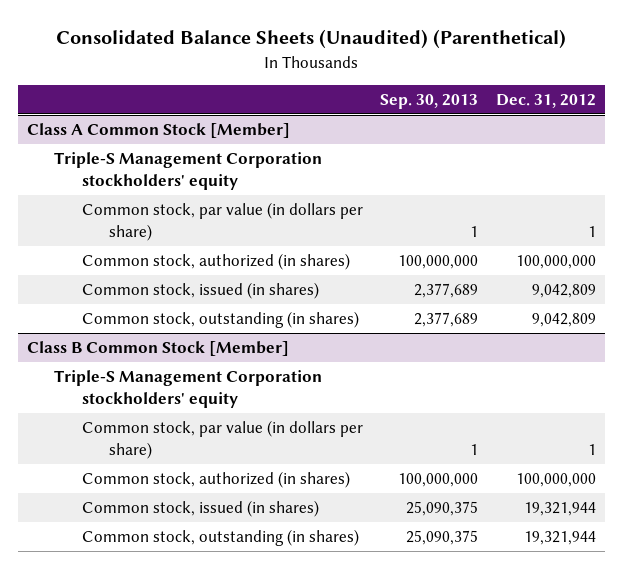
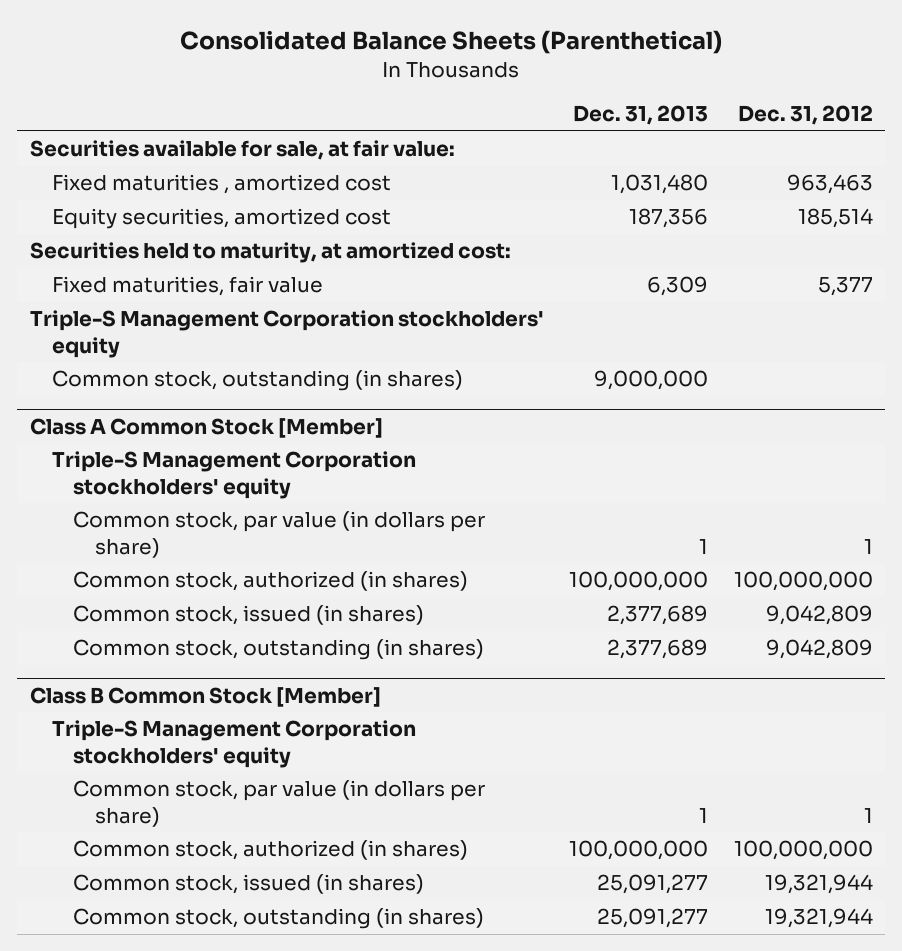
[56,29,567,50] Consolidated Balance Sheets (Unaudited) (Parenthetical) -> [180,29,723,54] Consolidated Balance Sheets (Parenthetical)
[380,93,479,109] Sep. 30, 2013 -> none
none -> [573,105,709,126] Dec. 31, 2013
none -> [29,140,455,161] Securities available for sale, at fair value:
none -> [51,174,391,195] Fixed maturities , amortized cost
none -> [51,208,391,230] Equity securities, amortized cost
none -> [29,242,511,264] Securities held to maturity, at amortized cost:
none -> [51,276,323,297] Fixed maturities, fair value
none -> [29,310,544,358] Triple-S Management Corporation stockholders' equity
none -> [51,370,463,392] Common stock, outstanding (in shares)

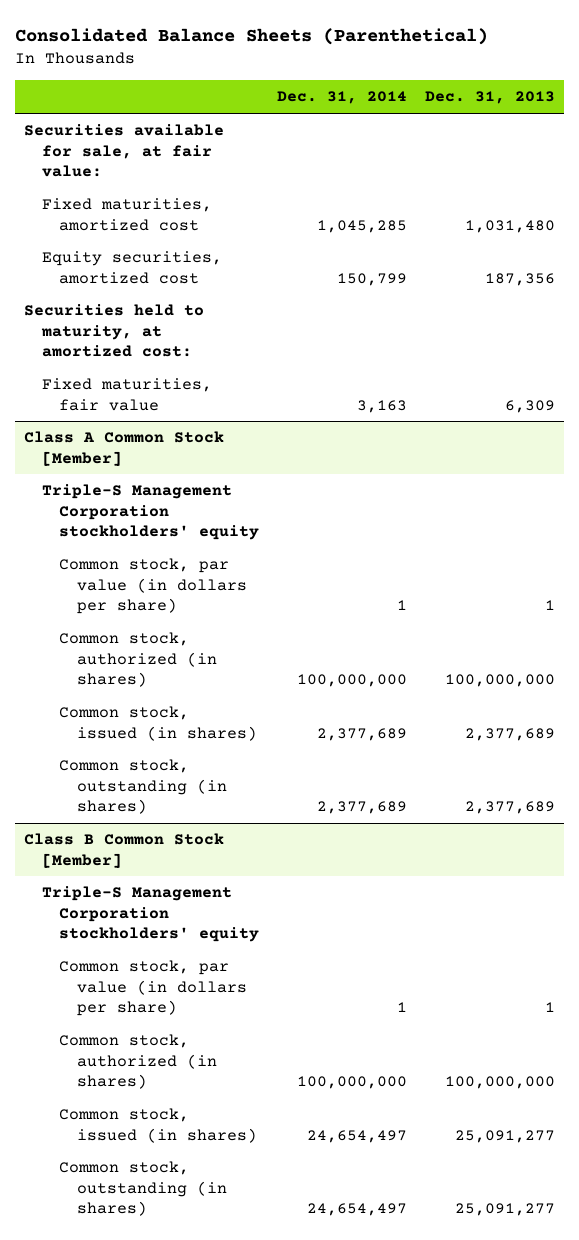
[737,105,873,126] Dec. 31, 2012 -> none
none -> [277,91,408,105] Dec. 31, 2014
[51,174,391,195] Fixed maturities , amortized cost -> [41,198,212,231] Fixed maturities, amortized cost
[29,310,544,358] Triple-S Management Corporation stockholders' equity -> none
[51,370,463,392] Common stock, outstanding (in shares) -> none

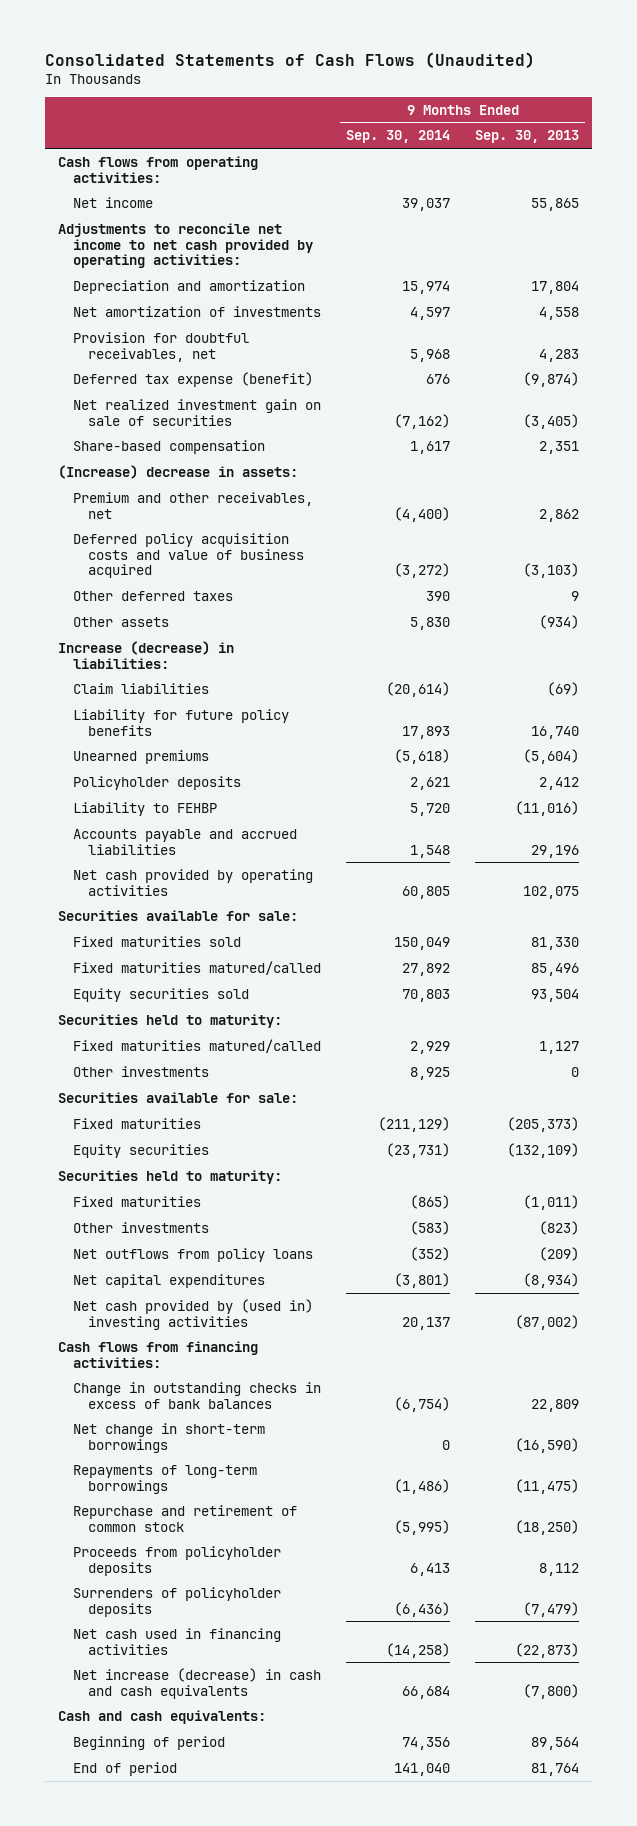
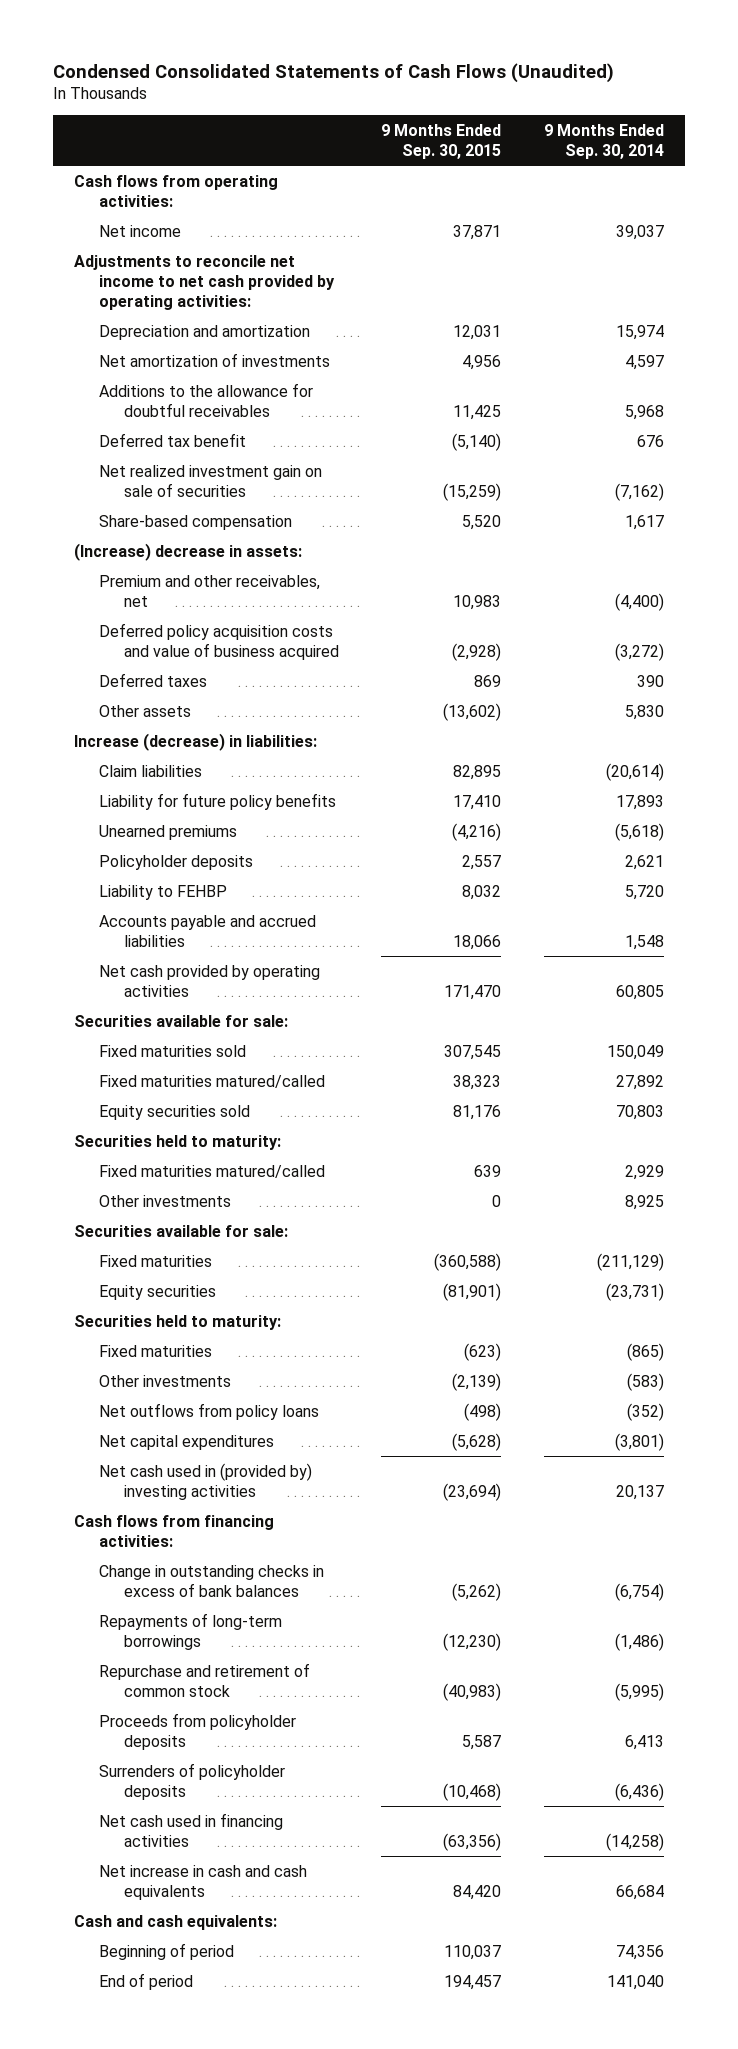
[45,51,536,68] Consolidated Statements of Cash Flows (Unaudited) -> [52,62,614,83] Condensed Consolidated Statements of Cash Flows (Unaudited)
[475,130,580,144] Sep. 30, 2013 -> none
none -> [381,123,502,159] 9 Months Ended Sep. 30, 2015
[73,331,250,362] Provision for doubtful receivables, net -> [99,382,314,417] Additions to the allowance for doubtful receivables
[73,371,314,387] Deferred tax expense (benefit) -> [99,432,247,447] Deferred tax benefit
[73,590,234,601] Other deferred taxes -> [99,672,208,687] Deferred taxes
[73,1298,314,1330] Net cash provided by (used in) investing activities -> [99,1462,313,1500] Net cash used in (provided by) investing activities
[73,1422,266,1453] Net change in short-term borrowings -> none
[73,1667,322,1699] Net increase (decrease) in cash and cash equivalents -> [99,1864,308,1900] Net increase in cash and cash equivalents

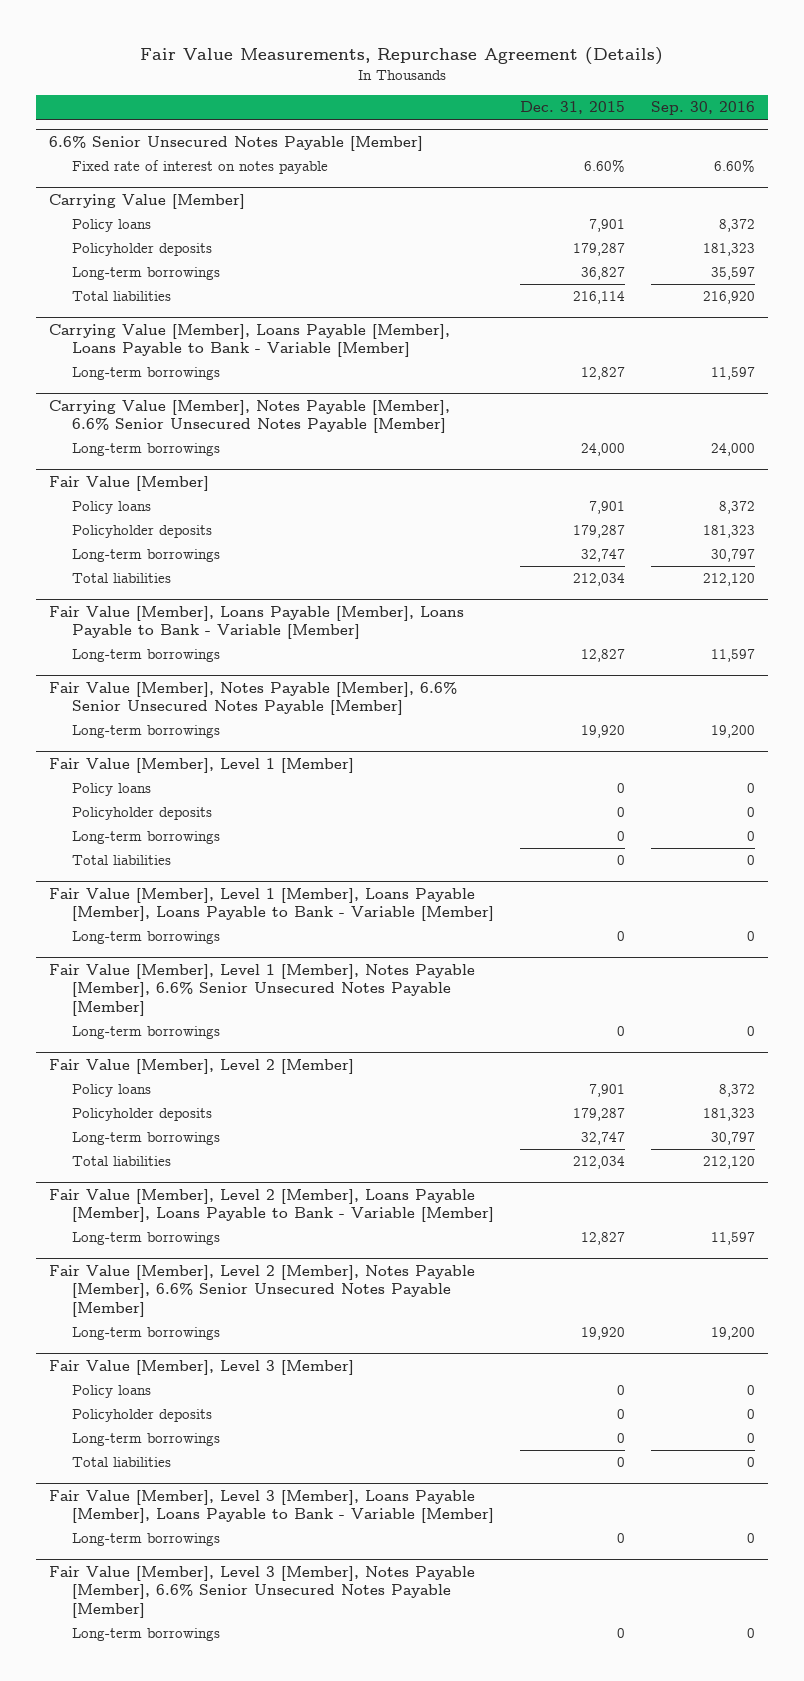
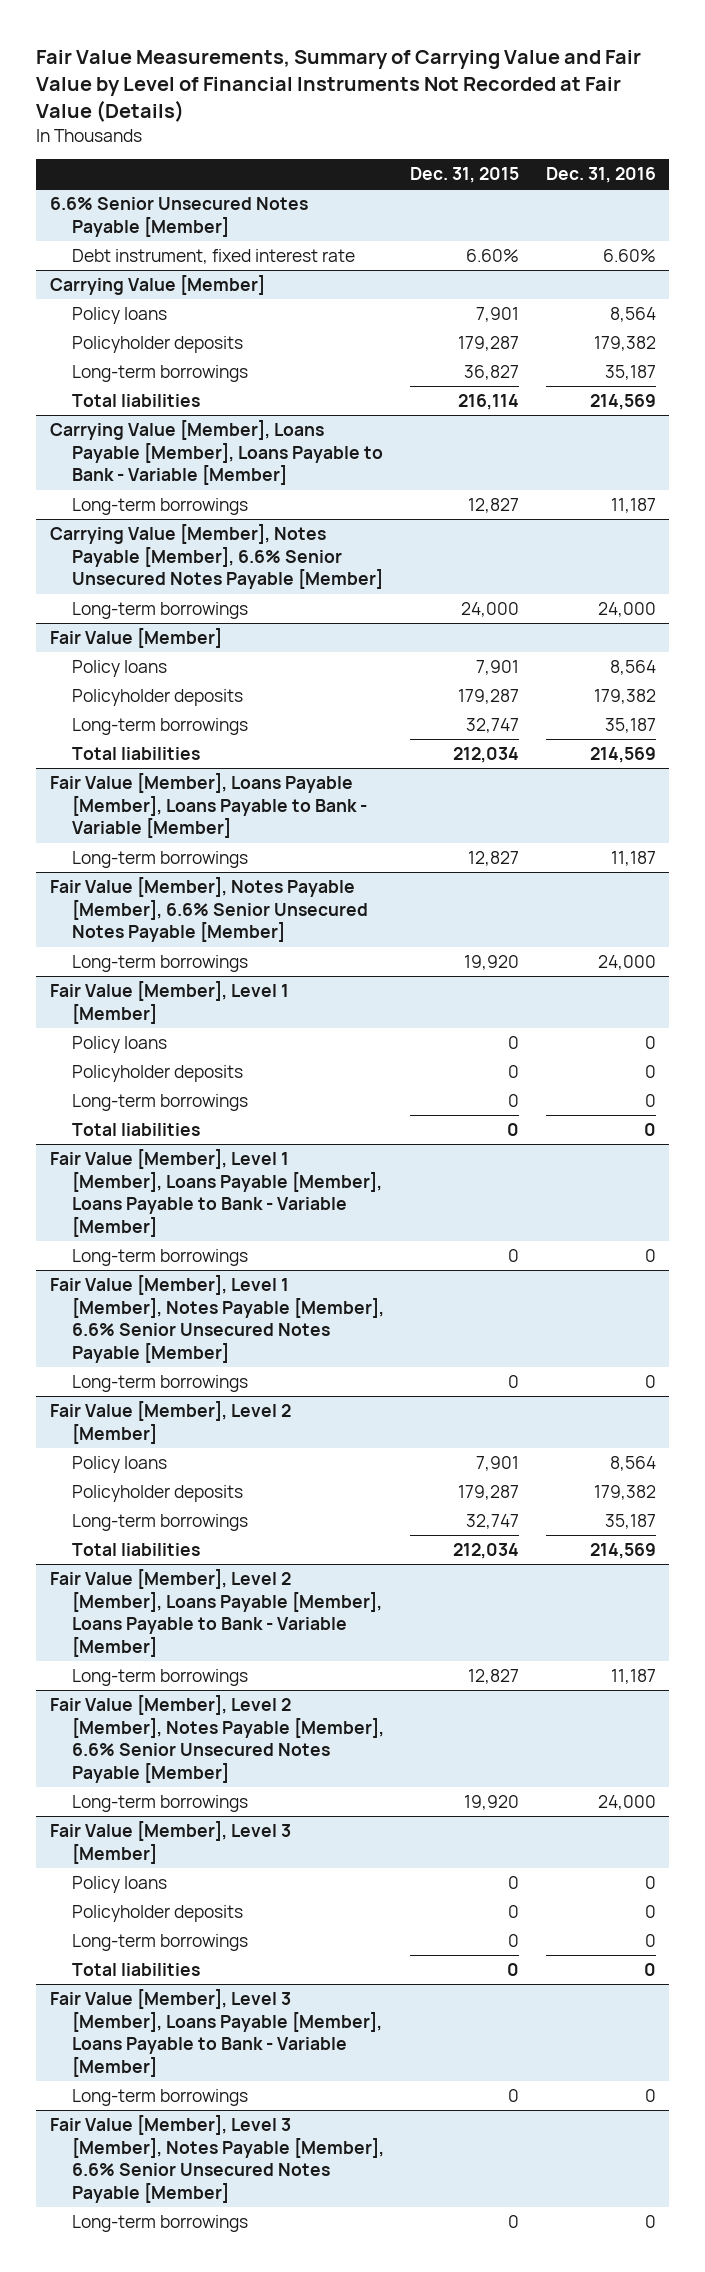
[139,46,663,65] Fair Value Measurements, Repurchase Agreement (Details) -> [36,49,642,123] Fair Value Measurements, Summary of Carrying Value and Fair Value by Level of Financial Instruments Not Recorded at Fair Value (Details)
[650,101,755,116] Sep. 30, 2016 -> none
none -> [545,167,656,184] Dec. 31, 2016
[72,160,329,175] Fixed rate of interest on notes payable -> [71,248,355,264] Debt instrument, fixed interest rate

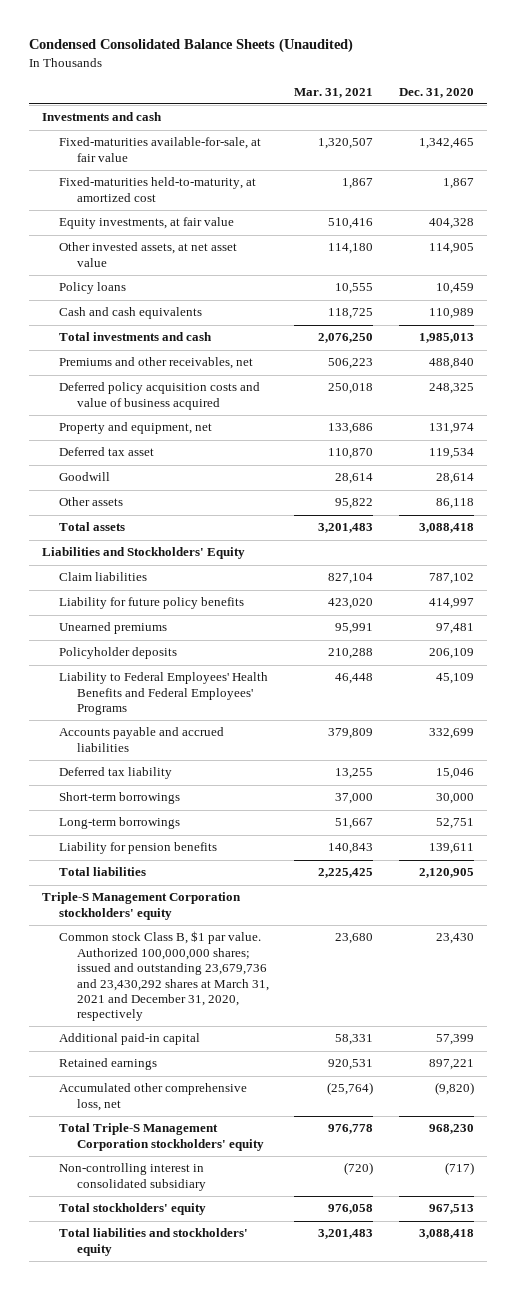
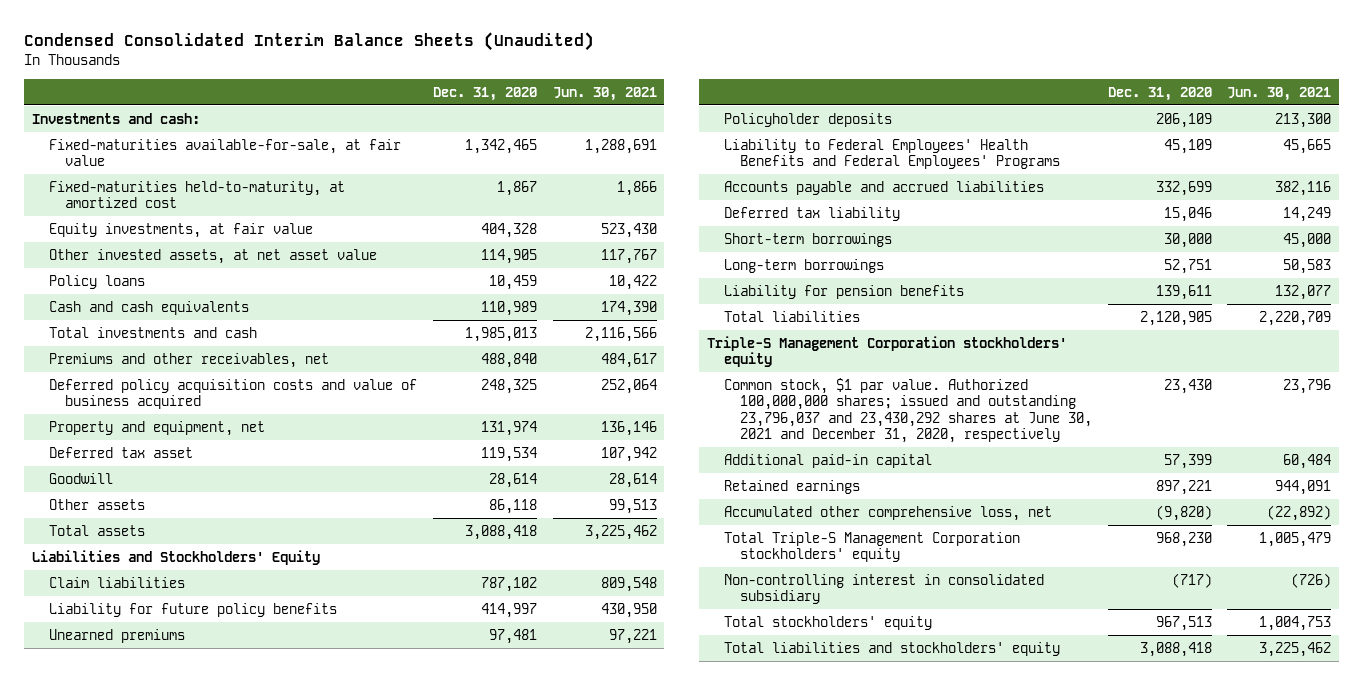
[29,38,354,54] Condensed Consolidated Balance Sheets (Unaudited) -> [24,32,595,52] Condensed Consolidated Interim Balance Sheets (Unaudited)
[294,87,374,98] Mar. 31, 2021 -> none
none -> [552,86,657,101] Jun. 30, 2021
[42,112,163,122] Investments and cash -> [32,112,201,124] Investments and cash:
[59,931,269,1022] Common stock Class B, $1 par value. Authorized 100,000,000 shares; issued and outstanding 23,679,736 and 23,430,292 shares at March 31, 2021 and December 31, 2020, respectively -> [723,377,1093,444] Common stock, $1 par value. Authorized 100,000,000 shares; issued and outstanding 23,796,037 and 23,430,292 shares at June 30, 2021 and December 31, 2020, respectively

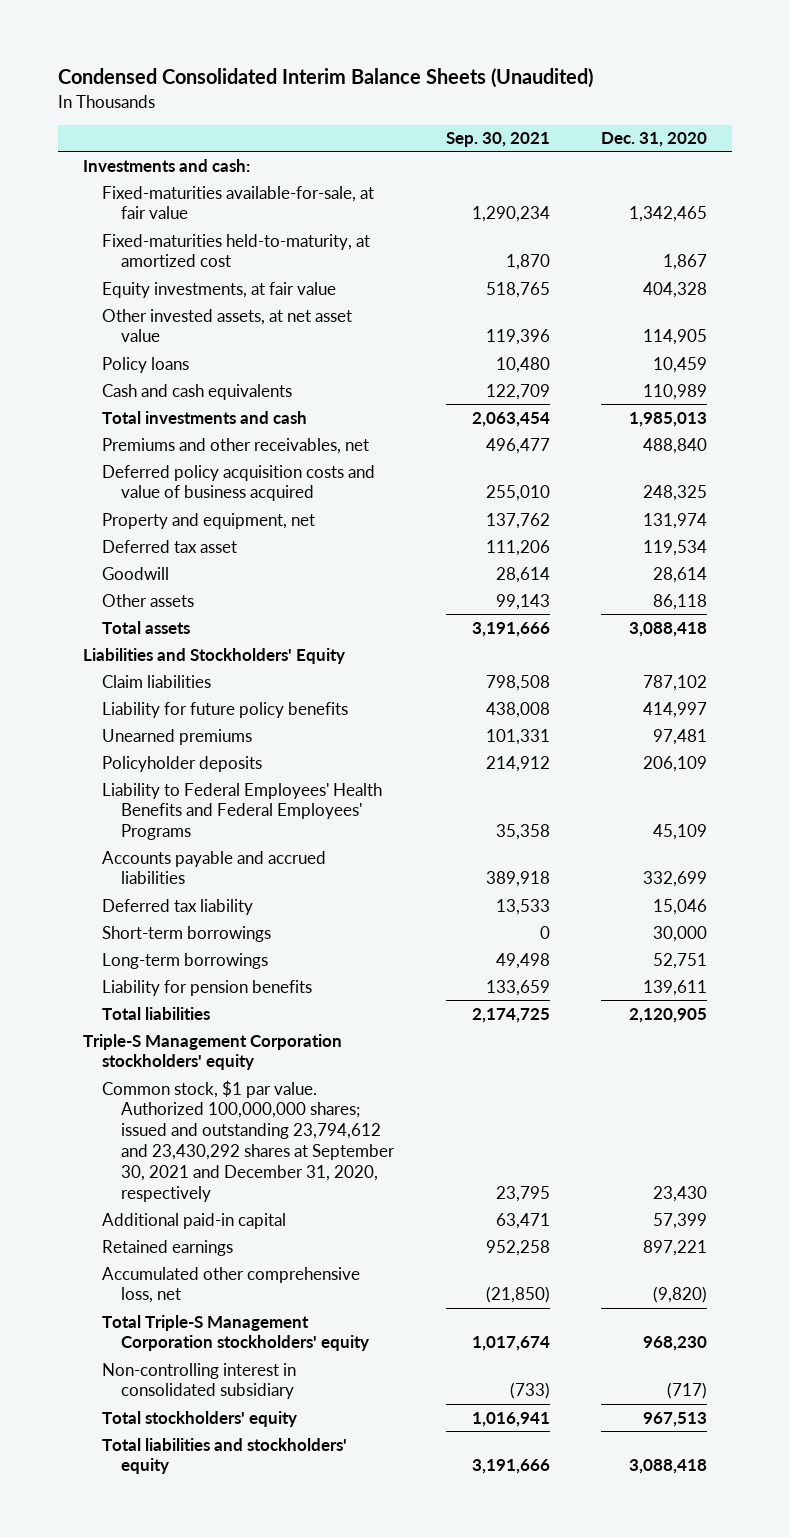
[552,86,657,101] Jun. 30, 2021 -> none
none -> [445,132,550,148] Sep. 30, 2021
[723,377,1093,444] Common stock, $1 par value. Authorized 100,000,000 shares; issued and outstanding 23,796,037 and 23,430,292 shares at June 30, 2021 and December 31, 2020, respectively -> [102,1079,396,1202] Common stock, $1 par value. Authorized 100,000,000 shares; issued and outstanding 23,794,612 and 23,430,292 shares at September 30, 2021 and December 31, 2020, respectively

